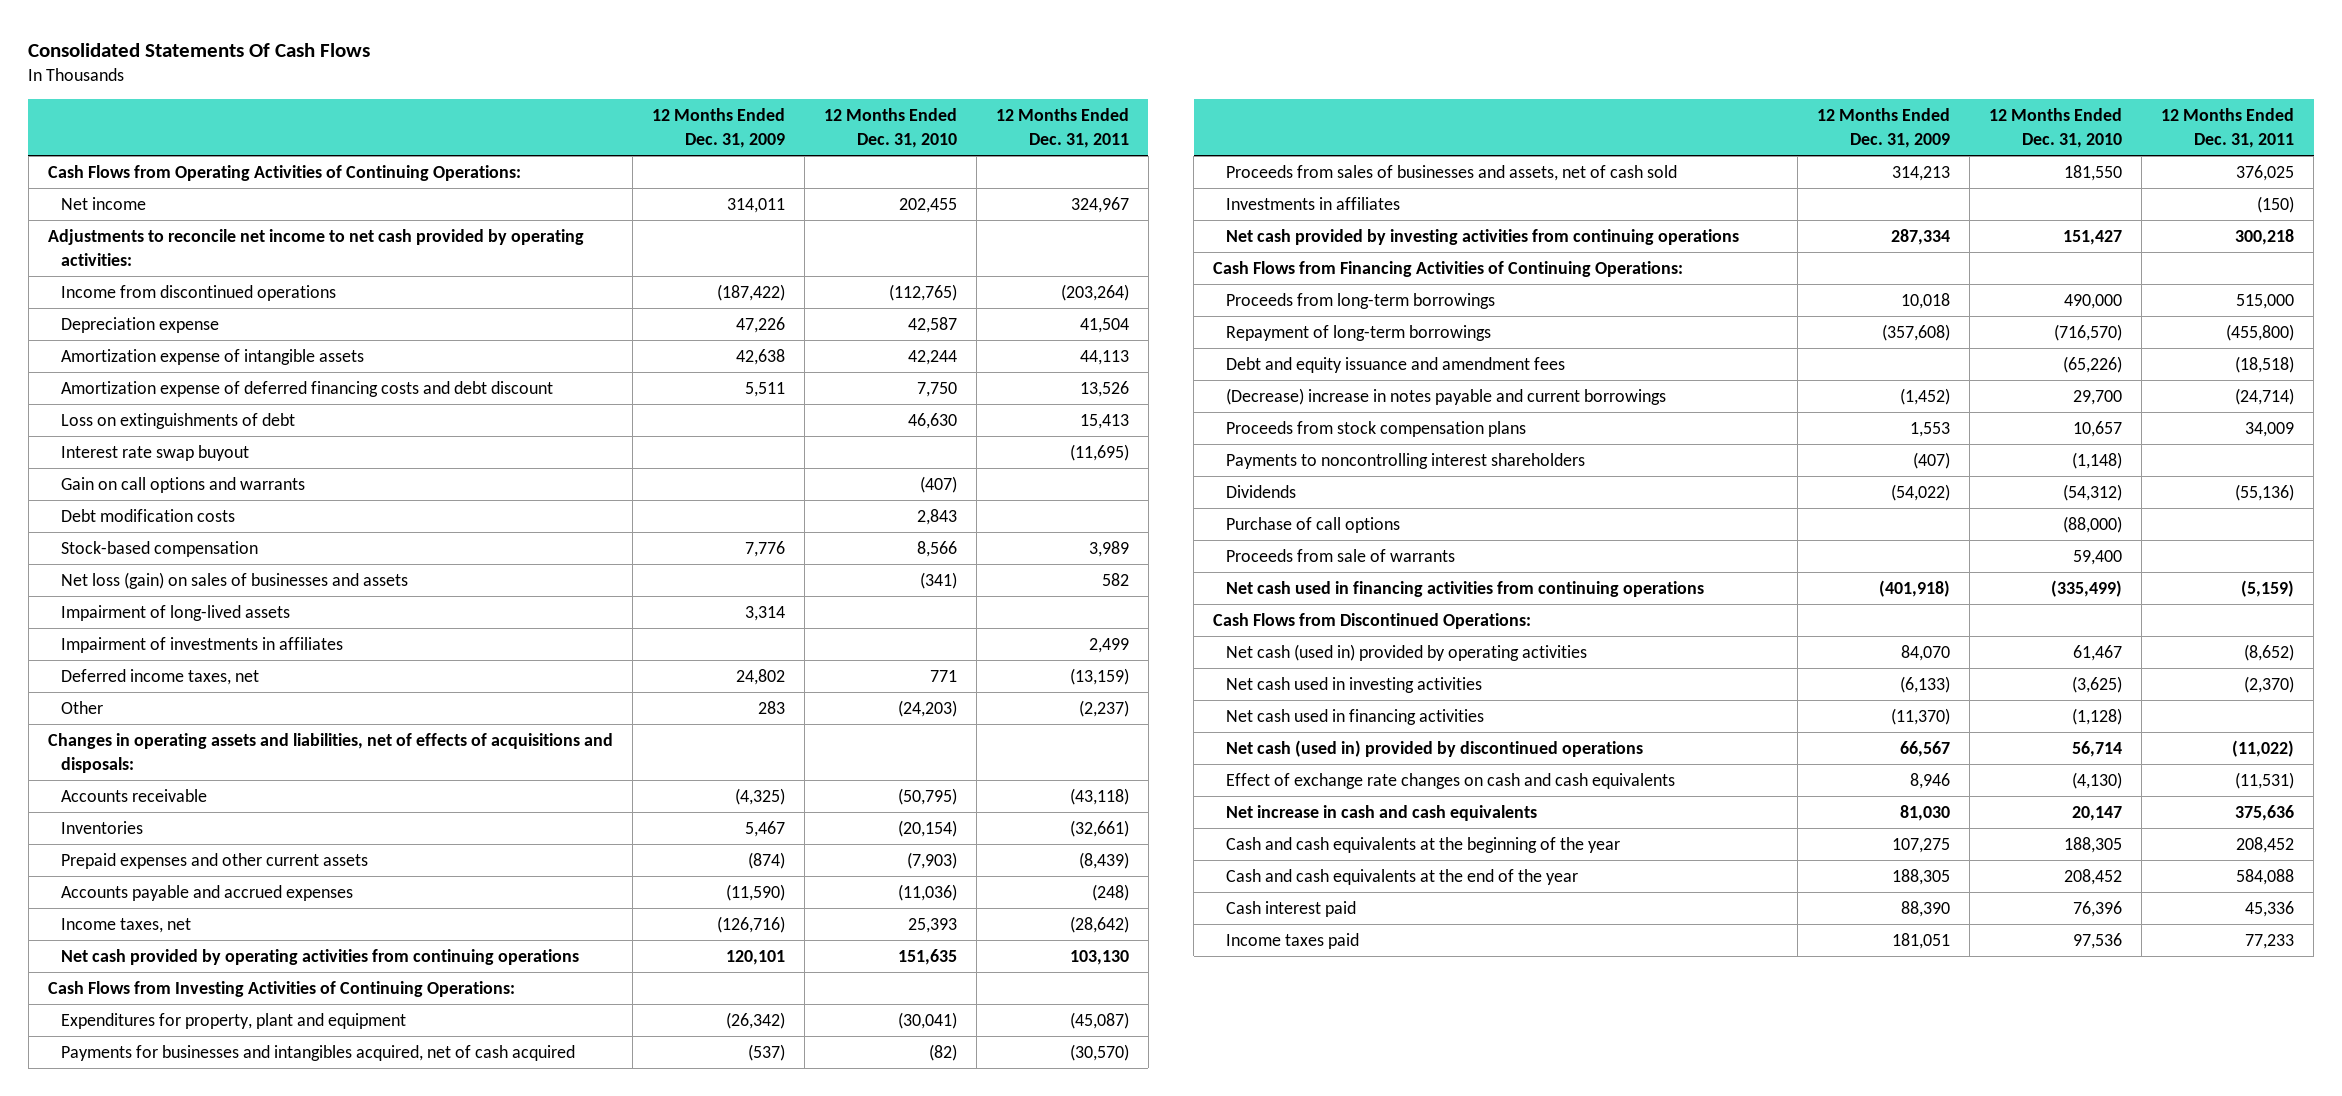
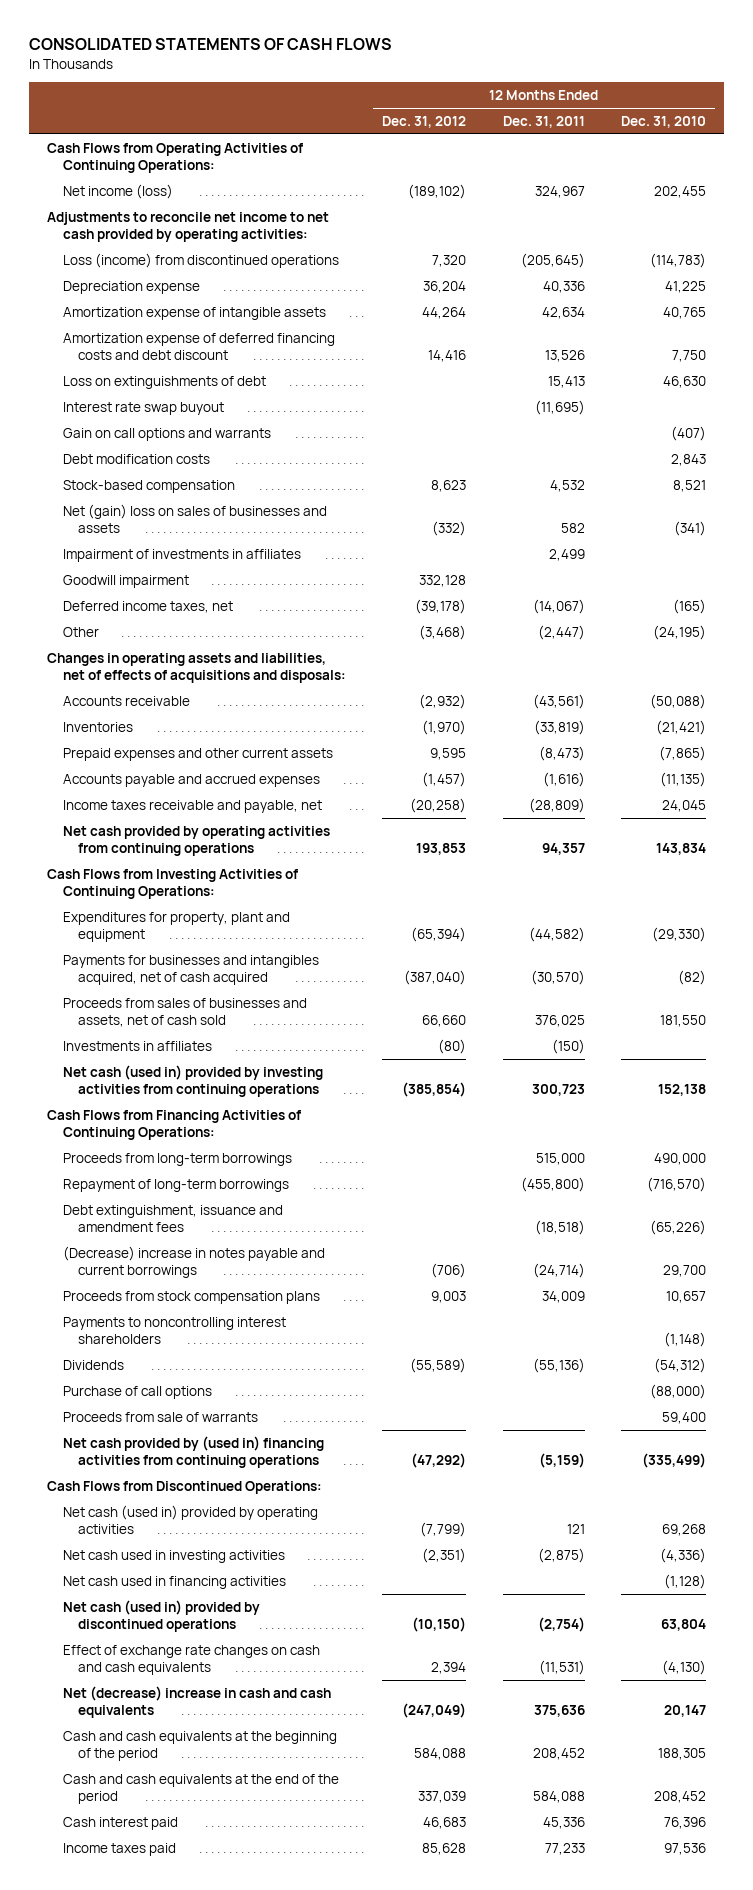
[28,42,371,57] Consolidated Statements Of Cash Flows -> [28,38,392,51] CONSOLIDATED STATEMENTS OF CASH FLOWS
[651,108,785,149] 12 Months Ended Dec. 31, 2009 -> none
none -> [382,115,467,128] Dec. 31, 2012
[60,197,146,211] Net income -> [62,183,173,199] Net income (loss)
[60,285,336,302] Income from discontinued operations -> [62,252,339,268] Loss (income) from discontinued operations
[888,284,957,302] (112,765) -> [650,252,707,268] (114,783)
[1060,284,1129,302] (203,264) -> [520,252,585,268] (205,645)
[907,317,957,334] 42,587 -> [665,280,707,293] 41,225
[1079,318,1129,334] 41,504 -> [542,280,585,293] 40,336
[907,350,957,366] 42,244 -> [663,306,707,319] 40,765
[1079,350,1129,366] 44,113 -> [541,306,585,319] 42,634
[60,605,290,622] Impairment of long-lived assets -> none
[916,541,957,558] 8,566 -> [673,479,707,492] 8,521
[1088,541,1129,558] 3,989 -> [549,479,585,492] 4,532
[60,572,408,590] Net loss (gain) on sales of businesses and assets -> [62,503,327,534] Net (gain) loss on sales of businesses and assets
none -> [62,574,189,588] Goodwill impairment
[929,670,957,683] 771 -> [673,598,707,614] (165)
[1069,668,1129,686] (13,159) -> [532,598,585,614] (14,067)
[897,700,957,718] (24,203) -> [653,624,707,640] (24,195)
[1078,700,1129,718] (2,237) -> [537,624,585,640] (2,447)
[897,788,957,806] (50,795) -> [650,693,707,709] (50,088)
[1069,788,1129,806] (43,118) -> [532,693,585,709] (43,561)
[897,820,957,838] (20,154) -> [656,719,707,735] (21,421)
[1069,820,1129,838] (32,661) -> [533,719,585,735] (33,819)
[906,852,957,870] (7,903) -> [659,745,707,761] (7,865)
[1078,852,1129,870] (8,439) -> [538,745,585,761] (8,473)
[897,884,957,902] (11,036) -> [660,771,707,787] (11,135)
[1091,884,1129,902] (248) -> [542,771,585,787] (1,616)
[60,918,191,934] Income taxes, net -> [62,799,322,813] Income taxes receivable and payable, net
[907,918,957,934] 25,393 -> [662,799,707,812] 24,045
[1069,916,1129,934] (28,642) -> [528,797,585,813] (28,809)
[897,949,957,966] 151,635 -> [656,843,707,856] 143,834
[1069,950,1129,966] 103,130 -> [541,843,585,856] 94,357
[897,1012,957,1030] (30,041) -> [652,927,707,943] (29,330)
[1069,1012,1129,1030] (45,087) -> [528,927,585,943] (44,582)
[1226,229,1740,246] Net cash provided by investing activities from continuing operations -> [62,1064,323,1098] Net cash (used in) provided by investing activities from continuing operations
[2063,230,2123,246] 151,427 -> [658,1084,707,1097] 152,138
[2235,229,2295,246] 300,218 -> [531,1084,585,1097] 300,723
[1226,357,1566,374] Debt and equity issuance and amendment fees -> [62,1204,283,1233] Debt extinguishment, issuance and amendment fees
[1226,581,1705,598] Net cash used in financing activities from continuing operations -> [62,1435,324,1469] Net cash provided by (used in) financing activities from continuing operations
[2073,645,2123,662] 61,467 -> [662,1524,707,1537] 69,268
[2244,644,2295,662] (8,652) -> [566,1524,585,1535] 121
[2072,676,2123,694] (3,625) -> [660,1547,707,1563] (4,336)
[2244,676,2295,694] (2,370) -> [537,1547,585,1563] (2,875)
[2072,741,2123,758] 56,714 -> [661,1619,707,1632] 63,804
[2232,740,2295,758] (11,022) -> [537,1617,585,1633] (2,754)
[1226,805,1538,822] Net increase in cash and cash equivalents -> [62,1685,331,1719] Net (decrease) increase in cash and cash equivalents
[1226,837,1621,854] Cash and cash equivalents at the beginning of the year -> [62,1730,337,1762] Cash and cash equivalents at the beginning of the period
[1226,869,1579,886] Cash and cash equivalents at the end of the year -> [62,1773,339,1805] Cash and cash equivalents at the end of the period

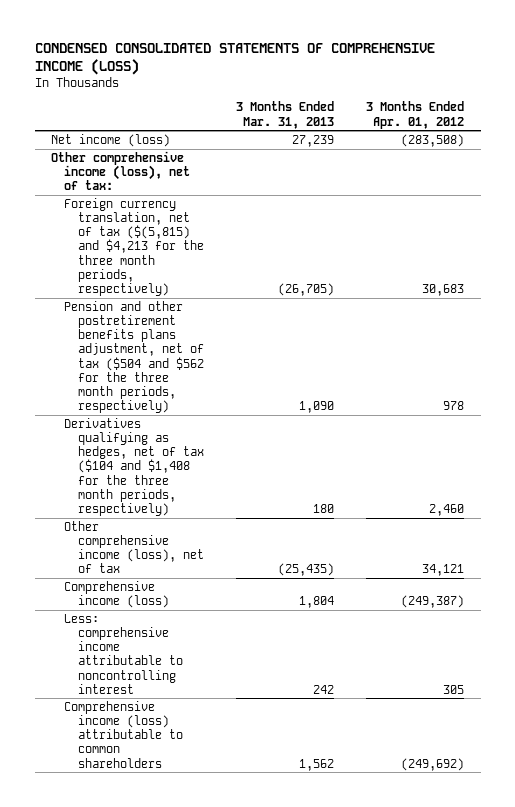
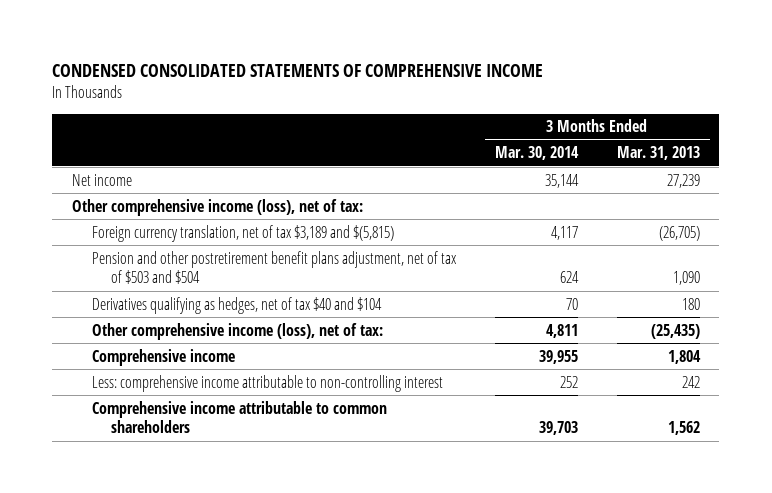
[34,42,435,76] CONDENSED CONSOLIDATED STATEMENTS OF COMPREHENSIVE INCOME (LOSS) -> [52,63,544,77] CONDENSED CONSOLIDATED STATEMENTS OF COMPREHENSIVE INCOME
[366,101,465,129] 3 Months Ended Apr. 01, 2012 -> none
none -> [494,146,579,161] Mar. 30, 2014
[51,133,171,147] Net income (loss) -> [71,173,132,186] Net income
[64,197,204,296] Foreign currency translation, net of tax ($(5,815) and $4,213 for the three month periods, respectively) -> [91,224,394,242] Foreign currency translation, net of tax $3,189 and $(5,815)
[64,300,204,414] Pension and other postretirement benefits plans adjustment, net of tax ($504 and $562 for the three month periods, respectively) -> [91,250,457,285] Pension and other postretirement benefit plans adjustment, net of tax of $503 and $504
[64,417,204,516] Derivatives qualifying as hedges, net of tax ($104 and $1,408 for the three month periods, respectively) -> [91,296,382,314] Derivatives qualifying as hedges, net of tax $40 and $104
[64,520,204,574] Other comprehensive income (loss), net of tax -> [91,322,383,340] Other comprehensive income (loss), net of tax:
[64,580,169,609] Comprehensive income (loss) -> [91,348,235,366] Comprehensive income
[64,613,183,694] Less: comprehensive income attributable to noncontrolling interest -> [91,374,443,392] Less: comprehensive income attributable to non-controlling interest
[64,700,183,768] Comprehensive income (loss) attributable to common shareholders -> [91,400,387,434] Comprehensive income attributable to common shareholders

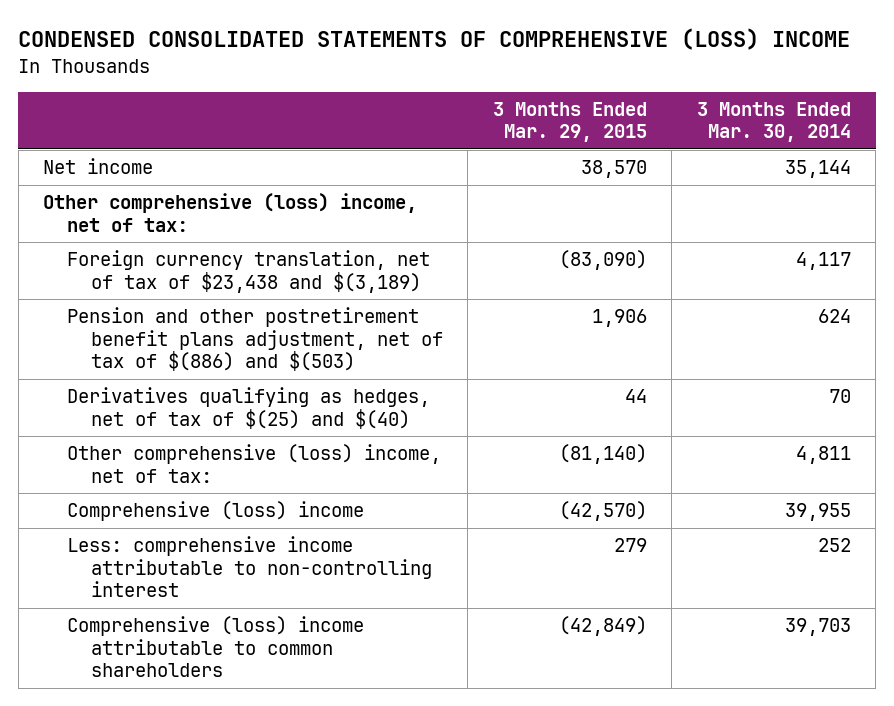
[52,63,544,77] CONDENSED CONSOLIDATED STATEMENTS OF COMPREHENSIVE INCOME -> [18,28,851,51] CONDENSED CONSOLIDATED STATEMENTS OF COMPREHENSIVE (LOSS) INCOME
[616,146,700,161] Mar. 31, 2013 -> none
none -> [492,102,647,143] 3 Months Ended Mar. 29, 2015
[71,198,363,216] Other comprehensive income (loss), net of tax: -> [43,193,418,232] Other comprehensive (loss) income, net of tax:
[91,224,394,242] Foreign currency translation, net of tax $3,189 and $(5,815) -> [66,250,430,293] Foreign currency translation, net of tax of $23,438 and $(3,189)
[91,250,457,285] Pension and other postretirement benefit plans adjustment, net of tax of $503 and $504 -> [66,307,443,371] Pension and other postretirement benefit plans adjustment, net of tax of $(886) and $(503)
[91,296,382,314] Derivatives qualifying as hedges, net of tax $40 and $104 -> [66,387,430,429] Derivatives qualifying as hedges, net of tax of $(25) and $(40)
[91,322,383,340] Other comprehensive income (loss), net of tax: -> [66,444,441,483] Other comprehensive (loss) income, net of tax:
[91,348,235,366] Comprehensive income -> [66,501,364,522] Comprehensive (loss) income
[91,400,387,434] Comprehensive income attributable to common shareholders -> [66,616,364,677] Comprehensive (loss) income attributable to common shareholders

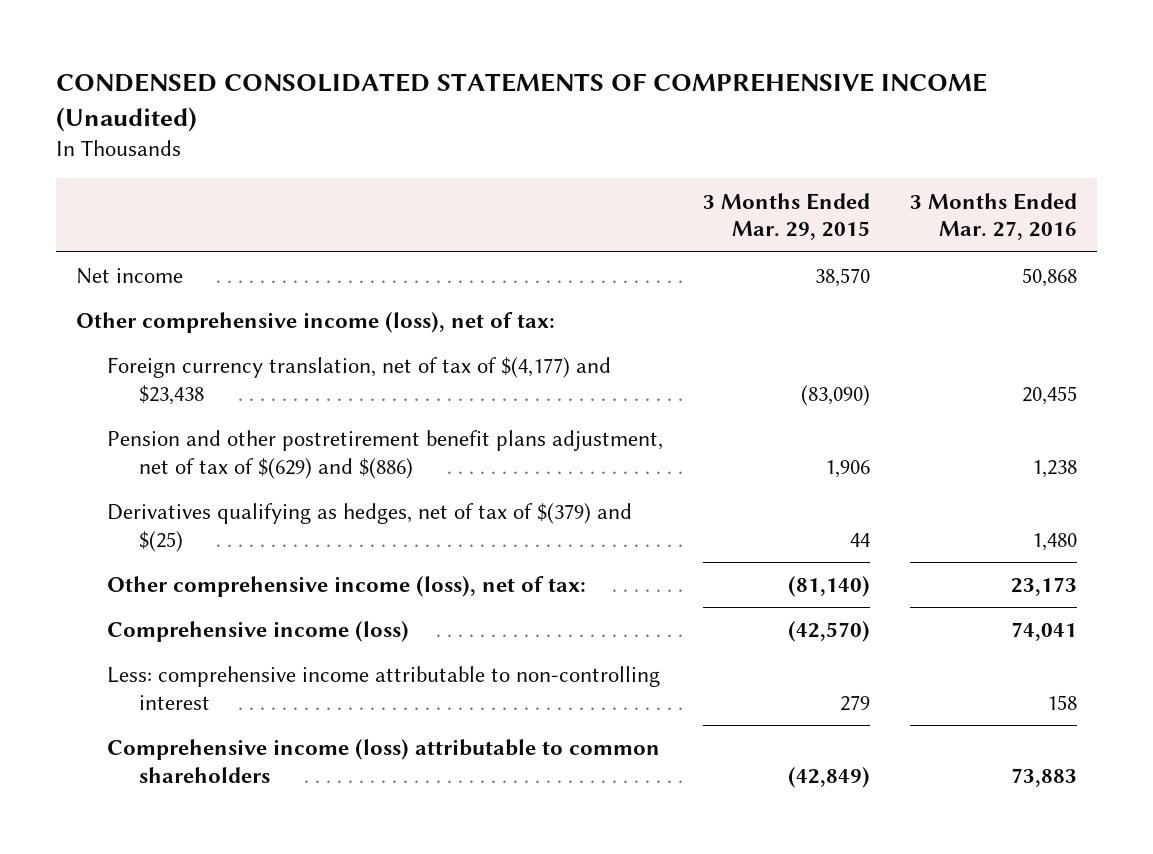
[18,28,851,51] CONDENSED CONSOLIDATED STATEMENTS OF COMPREHENSIVE (LOSS) INCOME -> [55,72,987,132] CONDENSED CONSOLIDATED STATEMENTS OF COMPREHENSIVE INCOME (Unaudited)
[696,102,851,143] 3 Months Ended Mar. 30, 2014 -> none
none -> [909,192,1077,241] 3 Months Ended Mar. 27, 2016
[43,193,418,232] Other comprehensive (loss) income, net of tax: -> [75,312,555,334] Other comprehensive income (loss), net of tax:
[66,250,430,293] Foreign currency translation, net of tax of $23,438 and $(3,189) -> [107,357,612,405] Foreign currency translation, net of tax of $(4,177) and $23,438
[66,307,443,371] Pension and other postretirement benefit plans adjustment, net of tax of $(886) and $(503) -> [107,430,664,479] Pension and other postretirement benefit plans adjustment, net of tax of $(629) and $(886)
[66,387,430,429] Derivatives qualifying as hedges, net of tax of $(25) and $(40) -> [107,503,633,552] Derivatives qualifying as hedges, net of tax of $(379) and $(25)
[66,444,441,483] Other comprehensive (loss) income, net of tax: -> [107,576,587,598] Other comprehensive income (loss), net of tax:
[66,501,364,522] Comprehensive (loss) income -> [107,621,410,643] Comprehensive income (loss)
[66,616,364,677] Comprehensive (loss) income attributable to common shareholders -> [107,739,661,783] Comprehensive income (loss) attributable to common shareholders

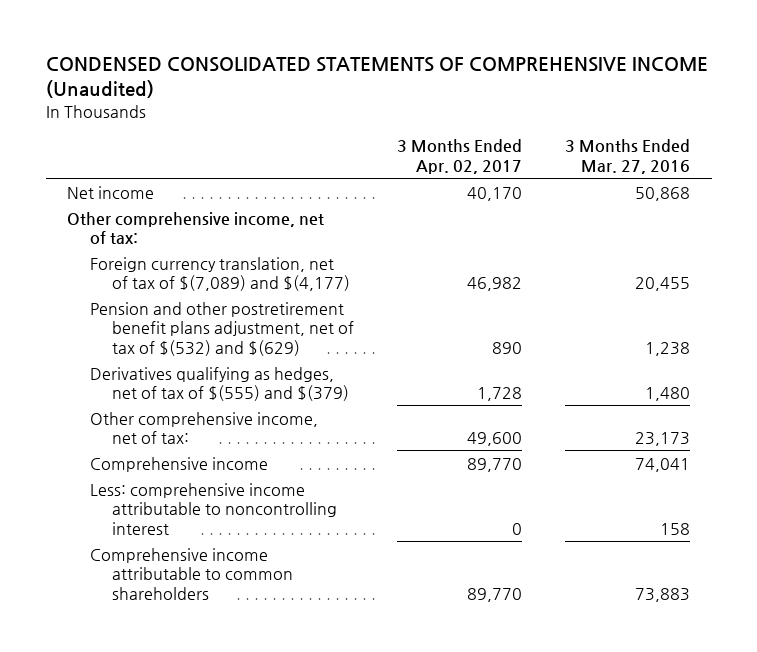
[703,192,871,241] 3 Months Ended Mar. 29, 2015 -> none
none -> [397,139,523,174] 3 Months Ended Apr. 02, 2017
[75,312,555,334] Other comprehensive income (loss), net of tax: -> [67,211,325,245] Other comprehensive income, net of tax:
[107,357,612,405] Foreign currency translation, net of tax of $(4,177) and $23,438 -> [89,256,350,292] Foreign currency translation, net of tax of $(7,089) and $(4,177)
[107,430,664,479] Pension and other postretirement benefit plans adjustment, net of tax of $(629) and $(886) -> [89,301,354,356] Pension and other postretirement benefit plans adjustment, net of tax of $(532) and $(629)
[107,503,633,552] Derivatives qualifying as hedges, net of tax of $(379) and $(25) -> [89,366,349,402] Derivatives qualifying as hedges, net of tax of $(555) and $(379)
[107,576,587,598] Other comprehensive income (loss), net of tax: -> [89,411,318,445] Other comprehensive income, net of tax:
[107,621,410,643] Comprehensive income (loss) -> [89,456,268,472] Comprehensive income
[107,666,661,710] Less: comprehensive income attributable to non-controlling interest -> [89,482,337,535] Less: comprehensive income attributable to noncontrolling interest
[107,739,661,783] Comprehensive income (loss) attributable to common shareholders -> [89,547,293,600] Comprehensive income attributable to common shareholders

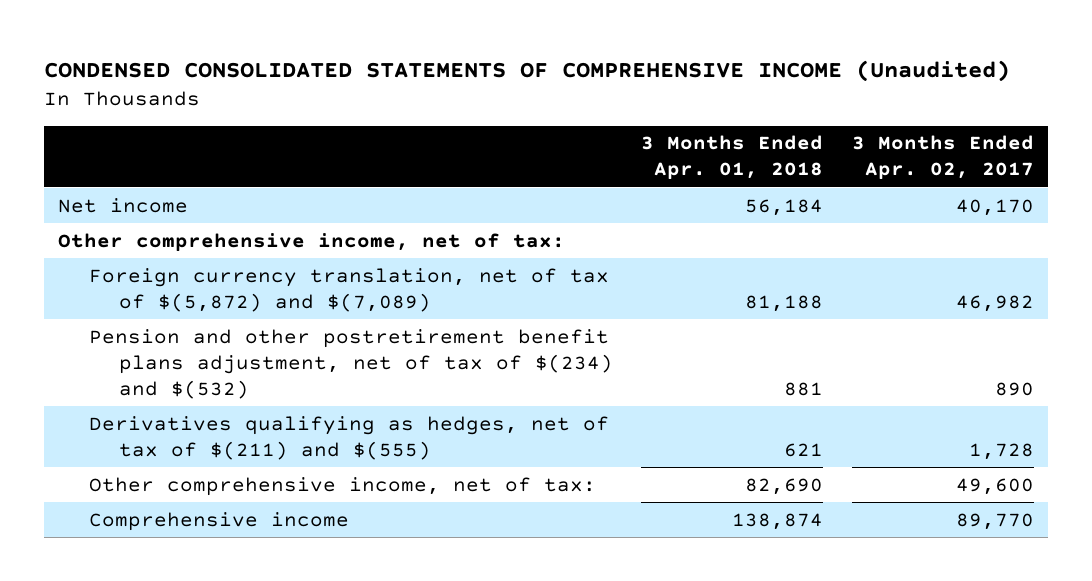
[565,139,691,174] 3 Months Ended Mar. 27, 2016 -> none
none -> [641,135,824,180] 3 Months Ended Apr. 01, 2018
[89,256,350,292] Foreign currency translation, net of tax of $(7,089) and $(4,177) -> [88,267,609,312] Foreign currency translation, net of tax of $(5,872) and $(7,089)
[89,301,354,356] Pension and other postretirement benefit plans adjustment, net of tax of $(532) and $(629) -> [88,328,613,399] Pension and other postretirement benefit plans adjustment, net of tax of $(234) and $(532)
[89,366,349,402] Derivatives qualifying as hedges, net of tax of $(555) and $(379) -> [88,415,609,460] Derivatives qualifying as hedges, net of tax of $(211) and $(555)
[89,482,337,535] Less: comprehensive income attributable to noncontrolling interest -> none
[89,547,293,600] Comprehensive income attributable to common shareholders -> none

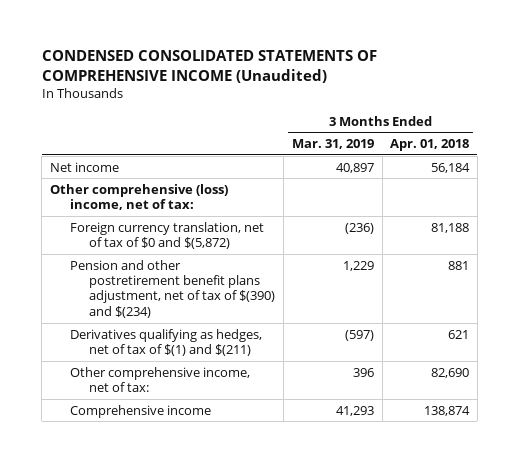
[851,135,1034,180] 3 Months Ended Apr. 02, 2017 -> none
none -> [291,139,374,150] Mar. 31, 2019
[58,232,566,251] Other comprehensive income, net of tax: -> [49,183,228,211] Other comprehensive (loss) income, net of tax:
[88,267,609,312] Foreign currency translation, net of tax of $(5,872) and $(7,089) -> [69,221,264,250] Foreign currency translation, net of tax of $0 and $(5,872)
[88,328,613,399] Pension and other postretirement benefit plans adjustment, net of tax of $(234) and $(532) -> [69,259,276,318] Pension and other postretirement benefit plans adjustment, net of tax of $(390) and $(234)
[88,415,609,460] Derivatives qualifying as hedges, net of tax of $(211) and $(555) -> [69,328,262,357] Derivatives qualifying as hedges, net of tax of $(1) and $(211)

